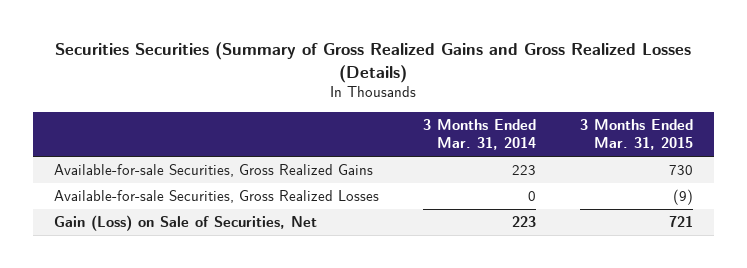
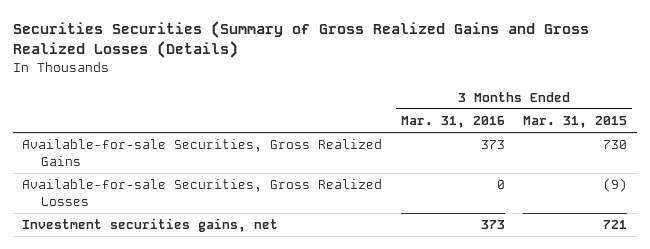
[422,118,536,151] 3 Months Ended Mar. 31, 2014 -> none
none -> [400,116,505,129] Mar. 31, 2016
[54,214,318,231] Gain (Loss) on Sale of Securities, Net -> [22,218,279,233] Investment securities gains, net

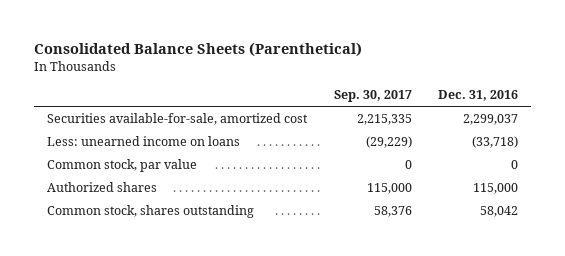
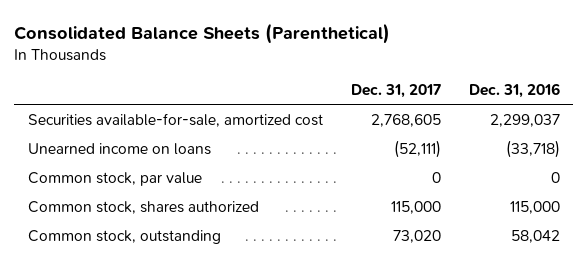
[333,90,412,103] Sep. 30, 2017 -> none
none -> [350,84,441,99] Dec. 31, 2017
[47,135,241,146] Less: unearned income on loans -> [28,142,212,155] Unearned income on loans
[47,181,158,192] Authorized shares -> [28,200,260,214] Common stock, shares authorized
[47,204,255,218] Common stock, shares outstanding -> [28,229,222,244] Common stock, outstanding

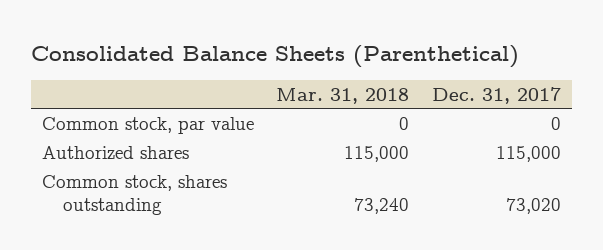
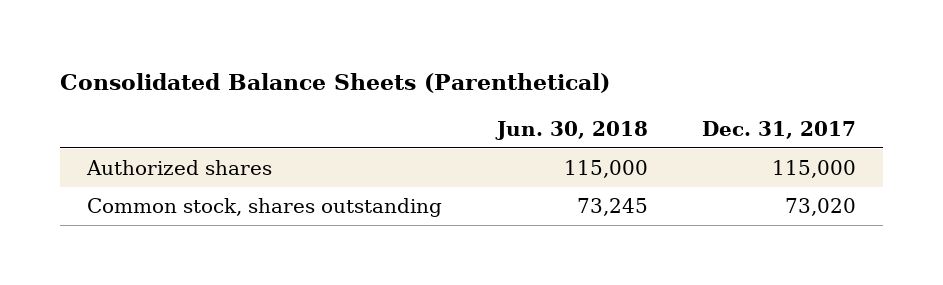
[276,87,410,104] Mar. 31, 2018 -> none
none -> [494,120,648,140] Jun. 30, 2018
[42,116,255,134] Common stock, par value -> none

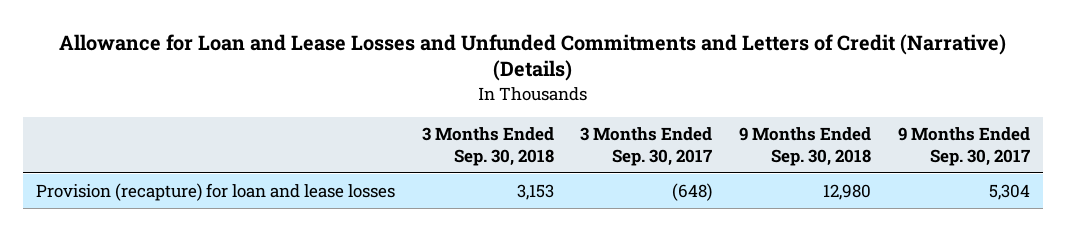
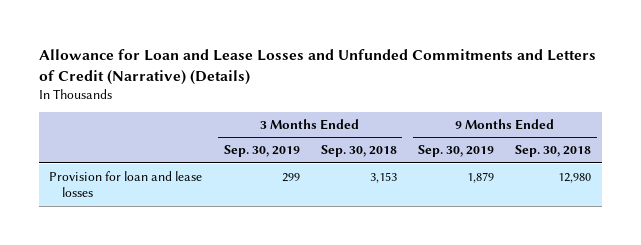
[580,127,713,166] 3 Months Ended Sep. 30, 2017 -> none
[897,127,1030,166] 9 Months Ended Sep. 30, 2017 -> none
none -> [223,145,300,158] Sep. 30, 2019
none -> [418,145,495,158] Sep. 30, 2019
[36,183,396,202] Provision (recapture) for loan and lease losses -> [49,171,203,198] Provision for loan and lease losses

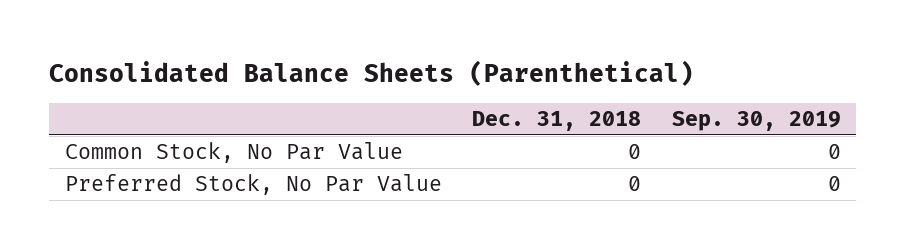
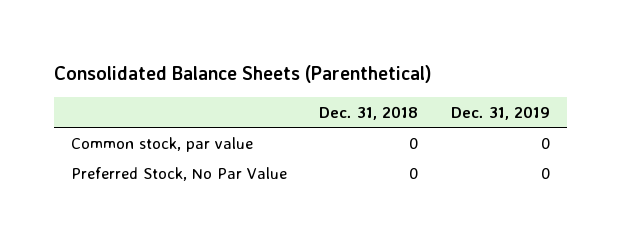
[671,111,841,132] Sep. 30, 2019 -> none
none -> [451,105,551,120] Dec. 31, 2019
[64,142,403,164] Common Stock, No Par Value -> [70,136,253,152] Common stock, par value

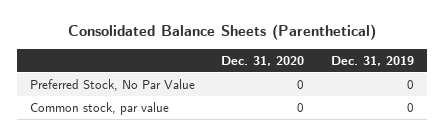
[319,105,419,120] Dec. 31, 2018 -> none
none -> [221,55,305,66] Dec. 31, 2020
[70,136,253,152] Common stock, par value -> [29,101,169,115] Common stock, par value

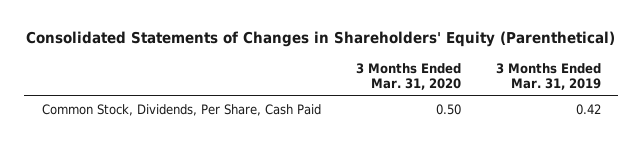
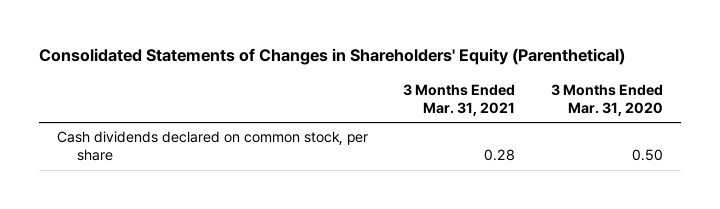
[495,62,601,91] 3 Months Ended Mar. 31, 2019 -> none
none -> [403,84,516,117] 3 Months Ended Mar. 31, 2021
[41,103,321,116] Common Stock, Dividends, Per Share, Cash Paid -> [56,131,368,162] Cash dividends declared on common stock, per share

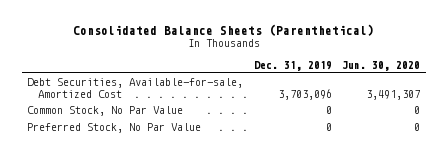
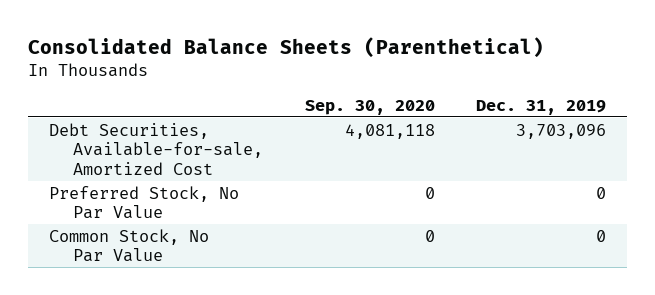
[342,60,421,71] Jun. 30, 2020 -> none
none -> [304,99,435,115] Sep. 30, 2020
[26,106,183,117] Common Stock, No Par Value -> [48,228,209,263] Common Stock, No Par Value

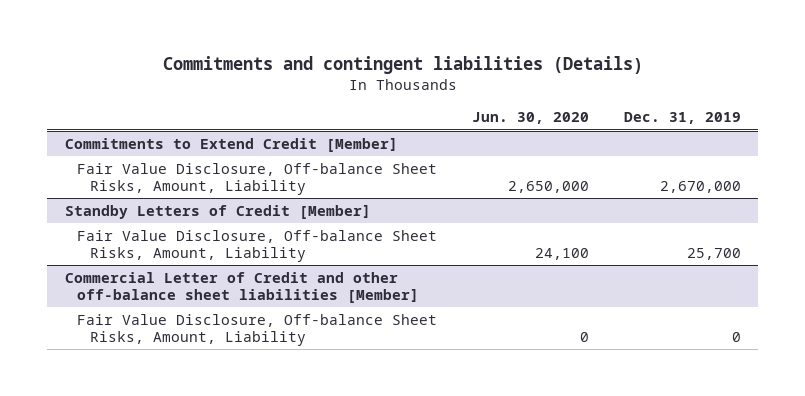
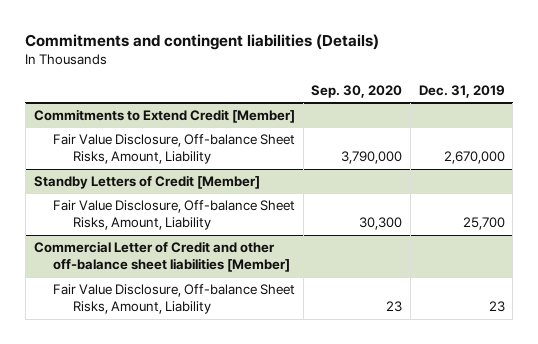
[471,112,589,125] Jun. 30, 2020 -> none
none -> [311,84,403,98] Sep. 30, 2020
[731,331,741,342] 0 -> [488,301,505,313] 23

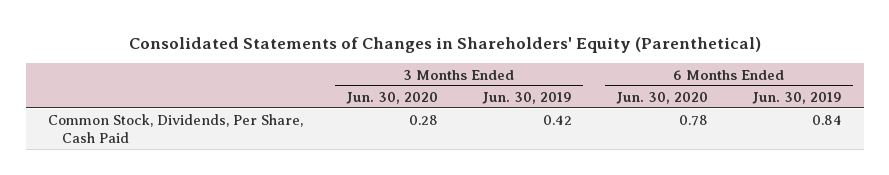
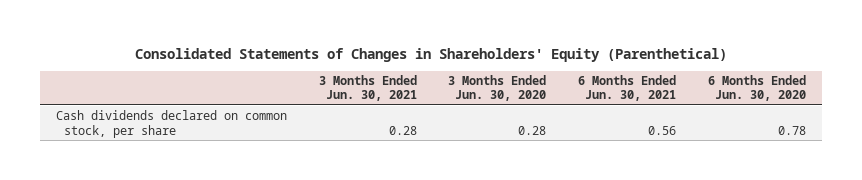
[482,91,573,104] Jun. 30, 2019 -> none
[751,91,842,104] Jun. 30, 2019 -> none
none -> [318,74,417,102] 3 Months Ended Jun. 30, 2021
none -> [578,74,677,102] 6 Months Ended Jun. 30, 2021
[47,114,303,144] Common Stock, Dividends, Per Share, Cash Paid -> [55,109,287,138] Cash dividends declared on common stock, per share

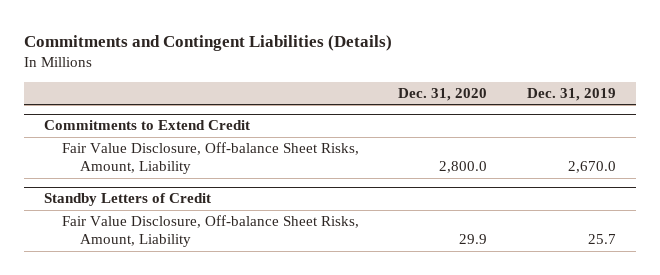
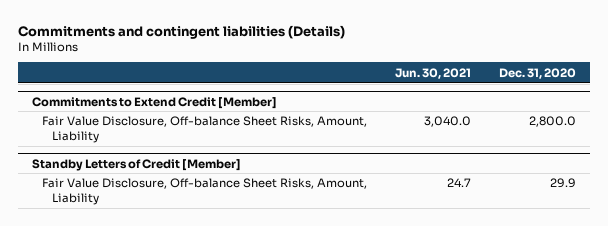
[23,34,392,51] Commitments and Contingent Liabilities (Details) -> [17,24,345,39] Commitments and contingent liabilities (Details)
[527,88,617,102] Dec. 31, 2019 -> none
none -> [394,67,471,79] Jun. 30, 2021
[43,120,250,131] Commitments to Extend Credit -> [31,96,277,109] Commitments to Extend Credit [Member]
[43,193,211,207] Standby Letters of Credit -> [31,158,241,171] Standby Letters of Credit [Member]

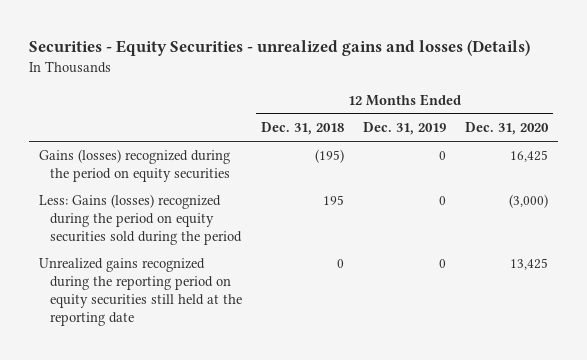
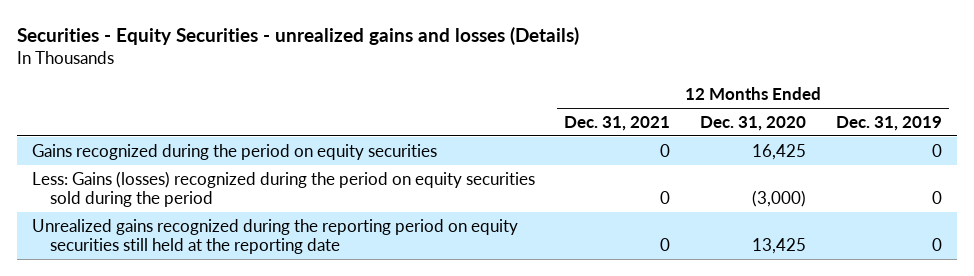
[260,122,344,136] Dec. 31, 2018 -> none
none -> [564,115,671,131] Dec. 31, 2021
[38,149,230,183] Gains (losses) recognized during the period on equity securities -> [31,143,437,160] Gains recognized during the period on equity securities

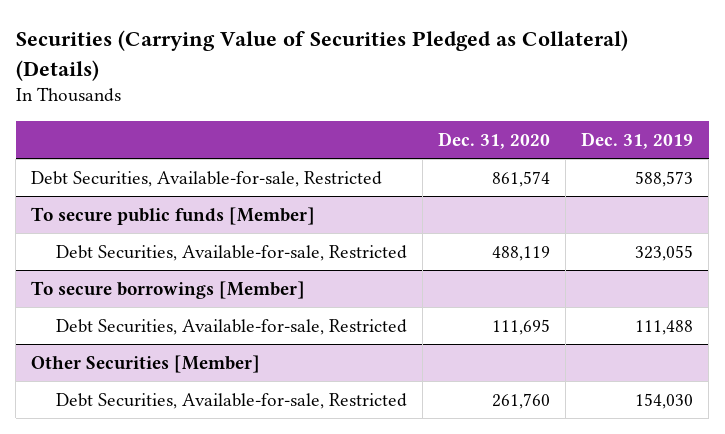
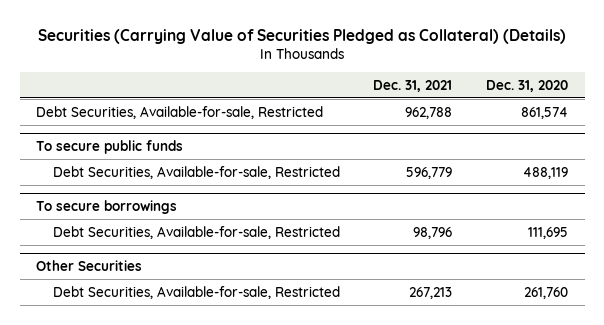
[581,131,694,149] Dec. 31, 2019 -> none
none -> [373,79,453,92] Dec. 31, 2021
[31,206,316,225] To secure public funds [Member] -> [36,140,184,155] To secure public funds
[31,280,306,299] To secure borrowings [Member] -> [36,200,178,215] To secure borrowings
[31,354,261,373] Other Securities [Member] -> [36,260,143,272] Other Securities

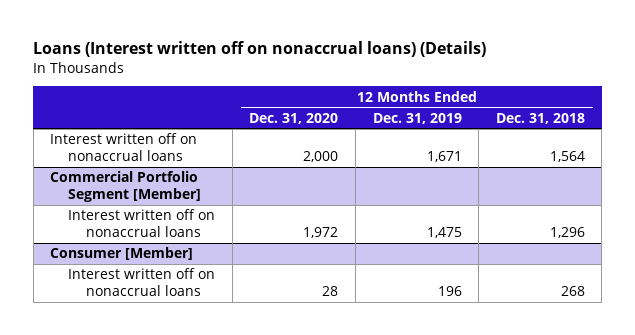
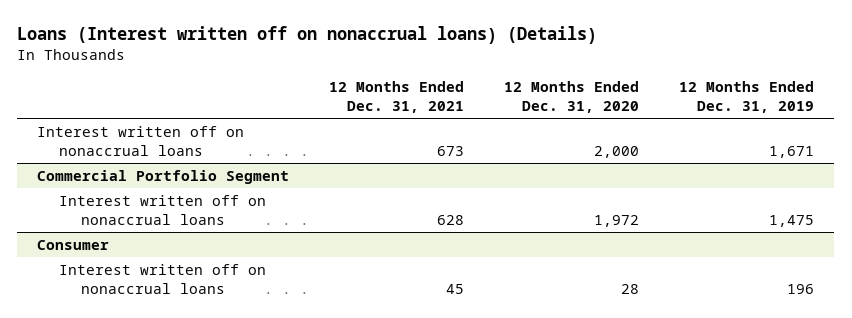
[495,112,585,124] Dec. 31, 2018 -> none
none -> [329,81,465,114] 12 Months Ended Dec. 31, 2021
[50,171,202,202] Commercial Portfolio Segment [Member] -> [37,169,290,184] Commercial Portfolio Segment
[50,247,194,261] Consumer [Member] -> [37,239,110,250] Consumer

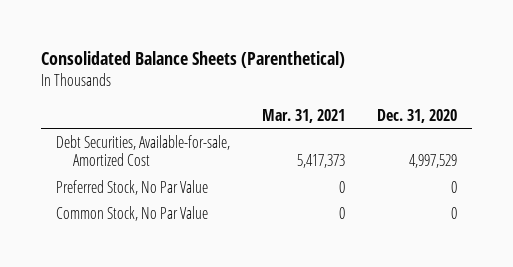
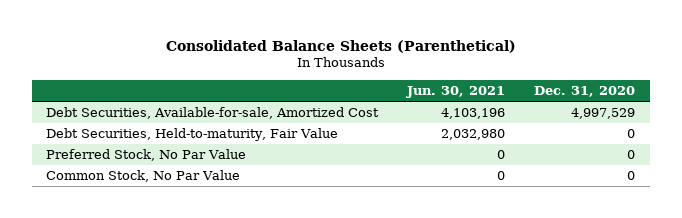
[262,108,346,123] Mar. 31, 2021 -> none
none -> [406,85,506,98] Jun. 30, 2021
none -> [46,128,339,142] Debt Securities, Held-to-maturity, Fair Value

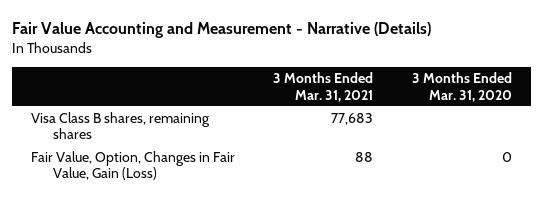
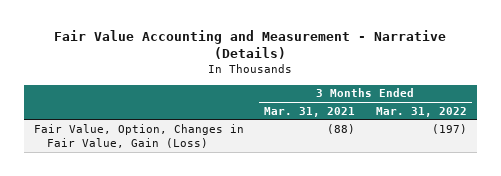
[411,72,512,102] 3 Months Ended Mar. 31, 2020 -> none
none -> [375,106,467,117] Mar. 31, 2022
[31,112,211,140] Visa Class B shares, remaining shares -> none
[355,152,374,163] 88 -> [327,123,356,134] (88)

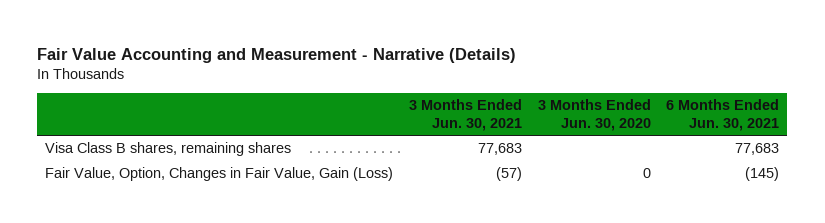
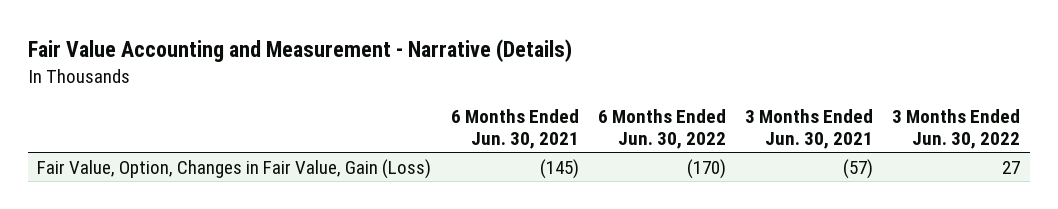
[537,99,651,132] 3 Months Ended Jun. 30, 2020 -> none
none -> [597,108,726,150] 6 Months Ended Jun. 30, 2022
none -> [892,108,1021,150] 3 Months Ended Jun. 30, 2022
[45,142,292,157] Visa Class B shares, remaining shares -> none

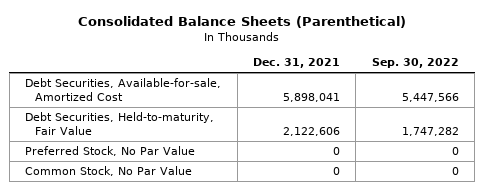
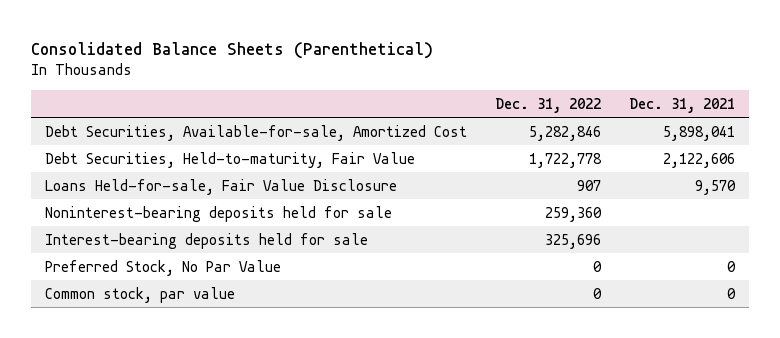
[371,58,459,69] Sep. 30, 2022 -> none
none -> [495,97,602,113] Dec. 31, 2022
none -> [45,178,398,195] Loans Held-for-sale, Fair Value Disclosure
none -> [45,205,393,222] Noninterest-bearing deposits held for sale
none -> [45,232,369,249] Interest-bearing deposits held for sale
[25,166,193,177] Common Stock, No Par Value -> [45,286,236,303] Common stock, par value

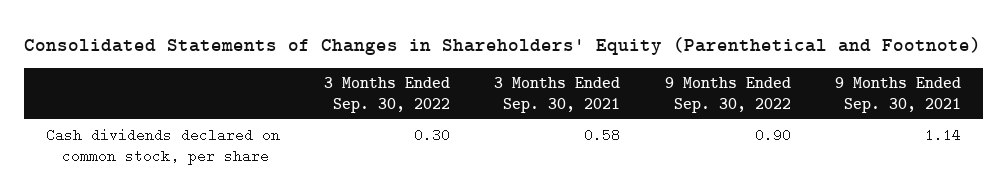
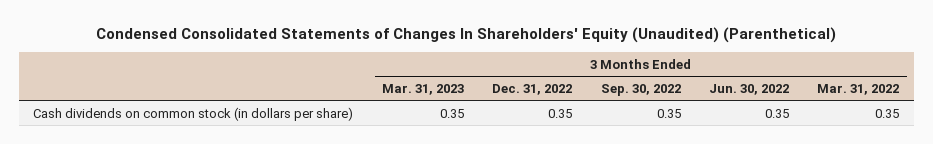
[24,36,982,55] Consolidated Statements of Changes in Shareholders' Equity (Parenthetical and Footnote) -> [96,27,837,44] Condensed Consolidated Statements of Changes In Shareholders' Equity (Unaudited) (Parenthetical)
[494,76,621,114] 3 Months Ended Sep. 30, 2021 -> none
[664,76,791,114] 9 Months Ended Sep. 30, 2022 -> none
[834,76,961,114] 9 Months Ended Sep. 30, 2021 -> none
none -> [381,83,464,95] Mar. 31, 2023
none -> [492,83,573,95] Dec. 31, 2022
none -> [709,83,790,95] Jun. 30, 2022
none -> [817,83,900,95] Mar. 31, 2022
[46,128,281,166] Cash dividends declared on common stock, per share -> [33,106,354,121] Cash dividends on common stock (in dollars per share)
[414,128,451,143] 0.30 -> [656,108,681,118] 0.35

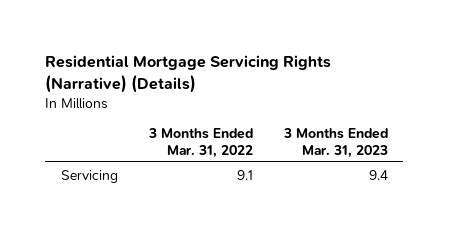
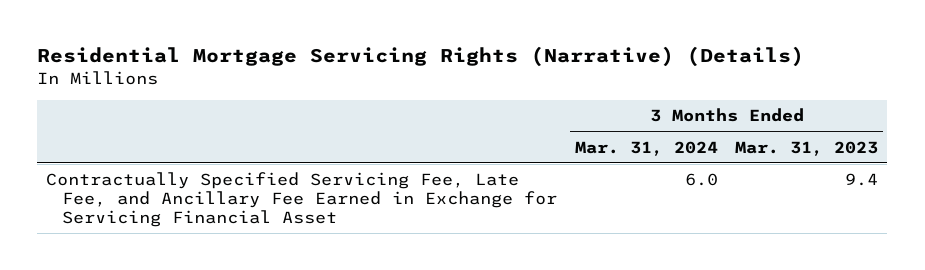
[147,128,253,158] 3 Months Ended Mar. 31, 2022 -> none
none -> [574,140,718,156] Mar. 31, 2024
[60,169,118,183] Servicing -> [46,172,557,227] Contractually Specified Servicing Fee, Late Fee, and Ancillary Fee Earned in Exchange for Servicing Financial Asset

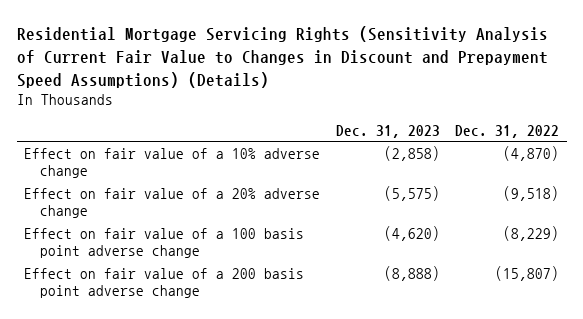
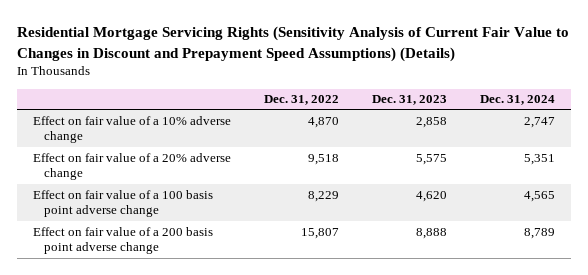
none -> [479,95,555,106] Dec. 31, 2024
[383,145,440,161] (2,858) -> [415,116,447,128] 2,858
[503,145,560,161] (4,870) -> [307,116,339,128] 4,870
[383,185,440,201] (5,575) -> [415,153,447,165] 5,575
[503,185,560,201] (9,518) -> [307,153,339,165] 9,518
[383,225,440,241] (4,620) -> [415,190,447,202] 4,620
[503,225,560,241] (8,229) -> [307,190,339,202] 8,229
[383,265,440,281] (8,888) -> [415,227,447,239] 8,888
[495,265,560,281] (15,807) -> [300,227,339,239] 15,807

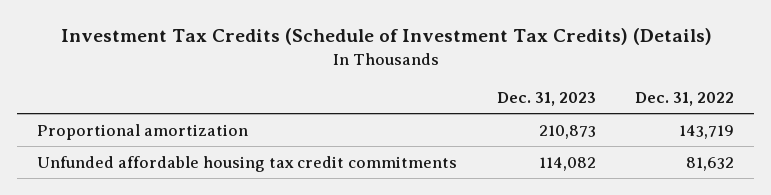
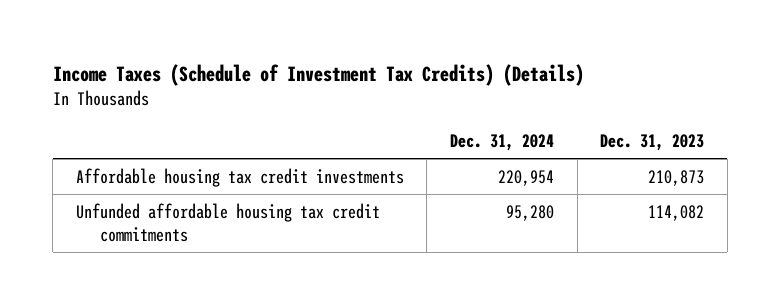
[60,28,712,46] Investment Tax Credits (Schedule of Investment Tax Credits) (Details) -> [52,63,584,86] Income Taxes (Schedule of Investment Tax Credits) (Details)
[635,91,735,106] Dec. 31, 2022 -> none
none -> [449,133,554,151] Dec. 31, 2024
[36,123,248,140] Proportional amortization -> [75,167,404,187] Affordable housing tax credit investments

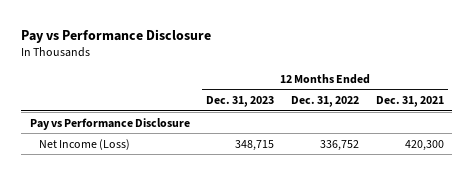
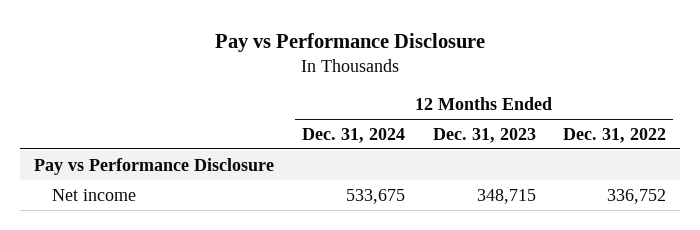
[375,96,444,108] Dec. 31, 2021 -> none
none -> [301,127,405,143] Dec. 31, 2024
[38,138,130,150] Net Income (Loss) -> [52,188,137,201] Net income

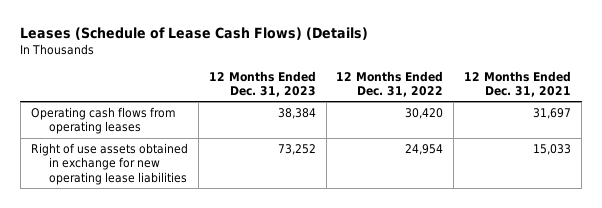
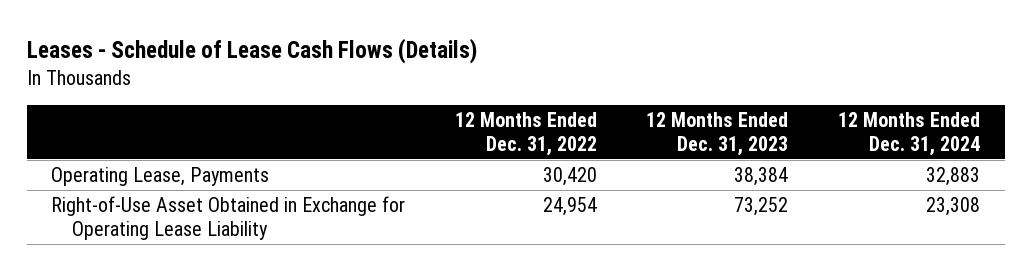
[20,27,369,41] Leases (Schedule of Lease Cash Flows) (Details) -> [26,37,477,64] Leases - Schedule of Lease Cash Flows (Details)
[464,70,572,98] 12 Months Ended Dec. 31, 2021 -> none
none -> [837,111,980,156] 12 Months Ended Dec. 31, 2024
[30,106,176,135] Operating cash flows from operating leases -> [51,167,270,187] Operating Lease, Payments
[30,142,188,186] Right of use assets obtained in exchange for new operating lease liabilities -> [51,196,406,241] Right-of-Use Asset Obtained in Exchange for Operating Lease Liability

